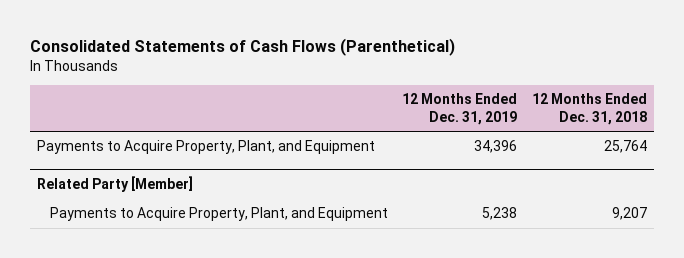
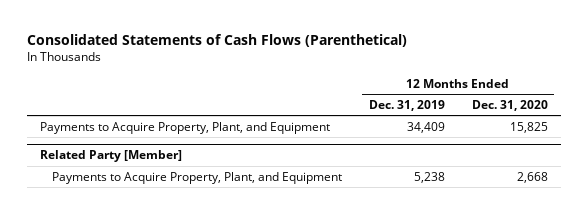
[532,93,648,125] 12 Months Ended Dec. 31, 2018 -> none
none -> [471,99,548,111] Dec. 31, 2020
[474,140,518,154] 34,396 -> [407,121,446,133] 34,409

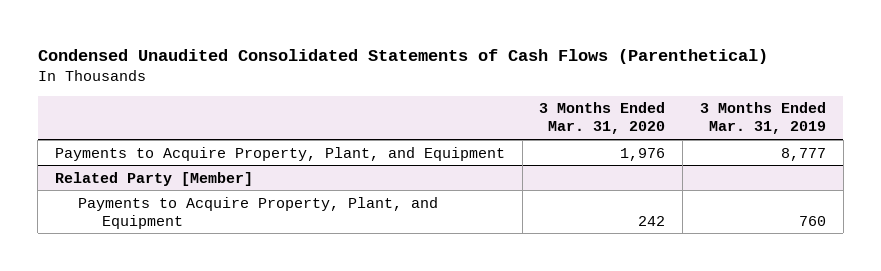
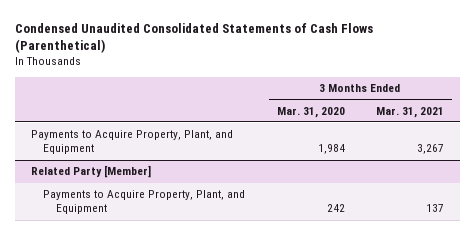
[700,102,827,135] 3 Months Ended Mar. 31, 2019 -> none
none -> [376,106,445,118] Mar. 31, 2021
[620,147,666,161] 1,976 -> [317,144,345,155] 1,984

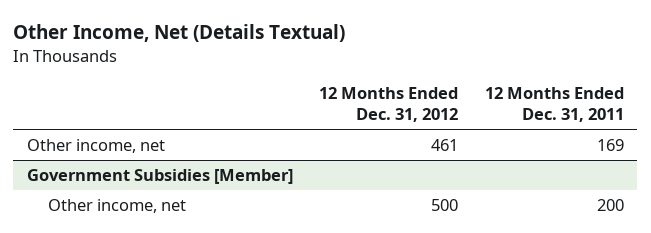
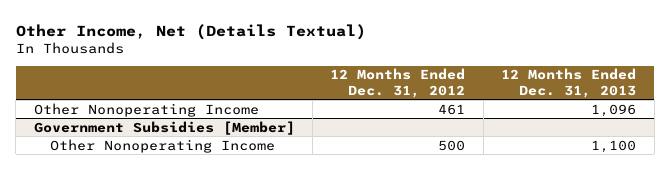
[485,87,625,122] 12 Months Ended Dec. 31, 2011 -> none
none -> [501,68,637,98] 12 Months Ended Dec. 31, 2013
[26,139,165,154] Other income, net -> [33,102,259,117] Other Nonoperating Income
[47,199,186,214] Other income, net -> [49,138,275,153] Other Nonoperating Income

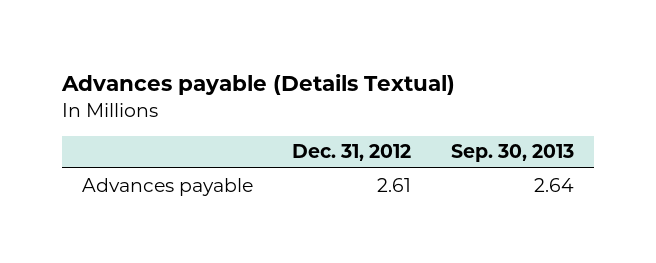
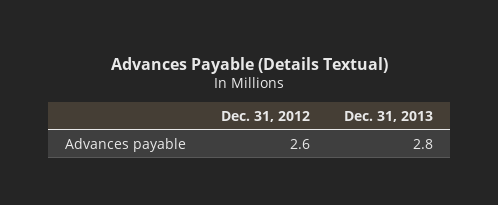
[61,74,456,96] Advances payable (Details Textual) -> [111,56,389,74] Advances Payable (Details Textual)
[450,144,574,163] Sep. 30, 2013 -> none
none -> [343,110,433,122] Dec. 31, 2013
[377,177,412,192] 2.61 -> [289,138,310,149] 2.6

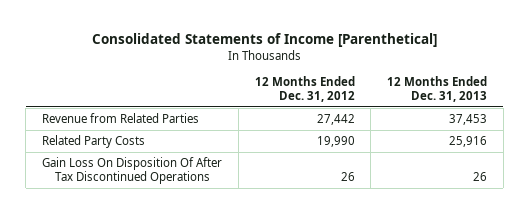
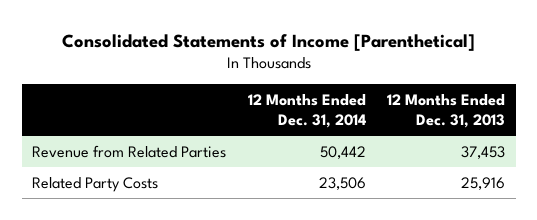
[254,76,355,103] 12 Months Ended Dec. 31, 2012 -> none
none -> [247,94,366,128] 12 Months Ended Dec. 31, 2014
[42,157,223,184] Gain Loss On Disposition Of After Tax Discontinued Operations -> none

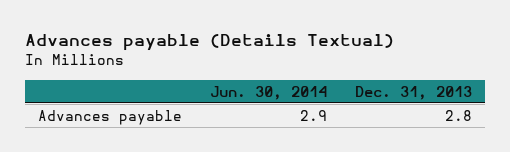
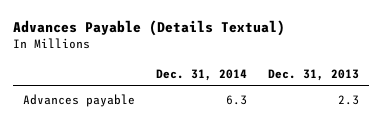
[24,34,394,52] Advances payable (Details Textual) -> [12,19,285,36] Advances Payable (Details Textual)
[210,85,328,100] Jun. 30, 2014 -> none
none -> [156,68,248,81] Dec. 31, 2014
[444,110,472,122] 2.8 -> [337,94,359,105] 2.3

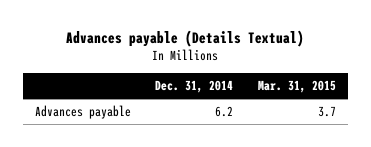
[12,19,285,36] Advances Payable (Details Textual) -> [66,29,305,47] Advances payable (Details Textual)
[267,68,359,81] Dec. 31, 2013 -> none
none -> [257,80,336,94] Mar. 31, 2015
[226,94,248,105] 6.3 -> [215,106,234,118] 6.2

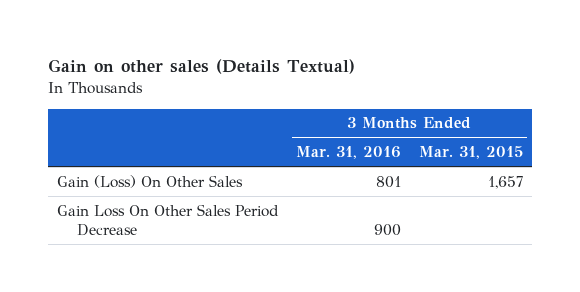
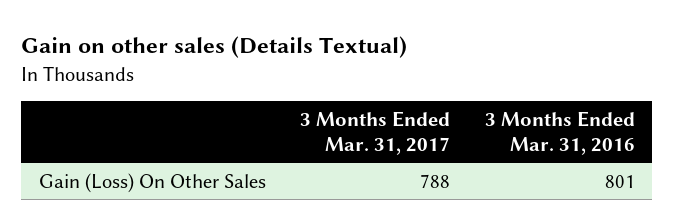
[418,146,523,160] Mar. 31, 2015 -> none
none -> [300,110,451,155] 3 Months Ended Mar. 31, 2017
[57,203,280,236] Gain Loss On Other Sales Period Decrease -> none

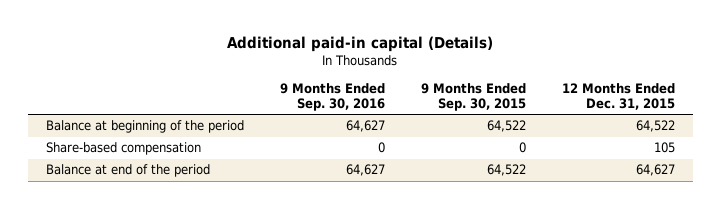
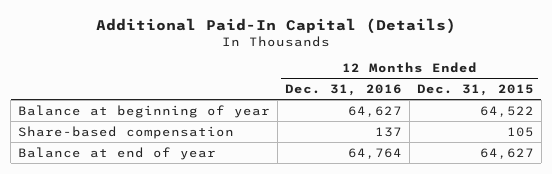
[227,35,494,52] Additional paid-in capital (Details) -> [96,17,457,34] Additional Paid-In Capital (Details)
[279,82,385,111] 9 Months Ended Sep. 30, 2016 -> none
[420,82,526,111] 9 Months Ended Sep. 30, 2015 -> none
none -> [285,84,403,97] Dec. 31, 2016
[46,120,245,134] Balance at beginning of the period -> [18,104,271,118] Balance at beginning of year
[46,164,211,178] Balance at end of the period -> [18,146,217,160] Balance at end of year

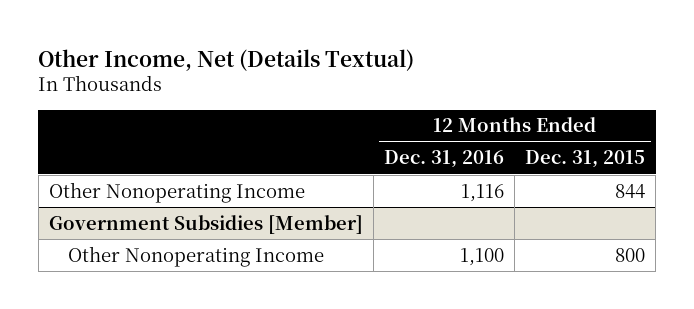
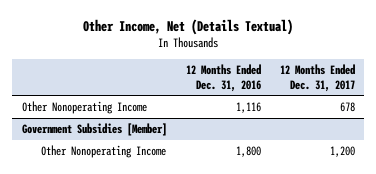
[525,150,646,169] Dec. 31, 2015 -> none
none -> [279,63,355,92] 12 Months Ended Dec. 31, 2017
[459,247,504,266] 1,100 -> [235,145,261,157] 1,800

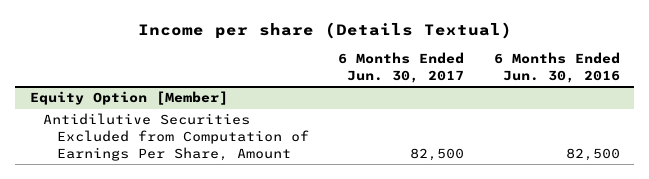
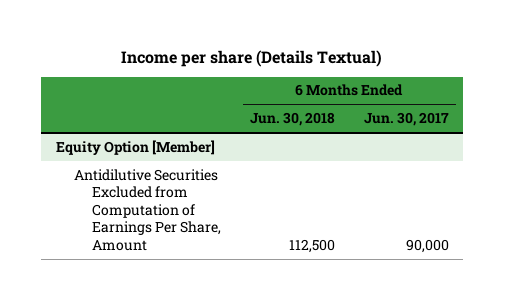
[493,52,620,84] 6 Months Ended Jun. 30, 2016 -> none
none -> [249,112,335,127] Jun. 30, 2018
[410,147,465,161] 82,500 -> [405,238,449,253] 90,000

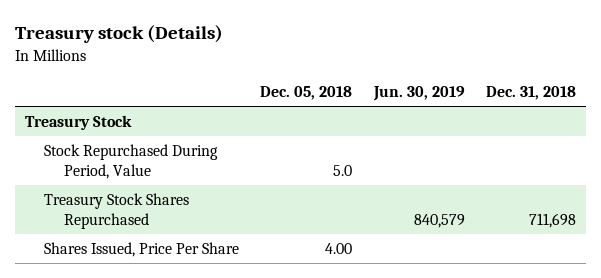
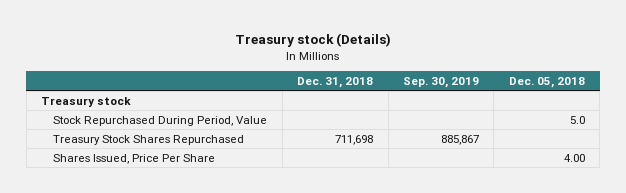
[372,85,465,101] Jun. 30, 2019 -> none
none -> [402,76,479,88] Sep. 30, 2019
[25,115,133,131] Treasury Stock -> [41,96,132,107] Treasury stock

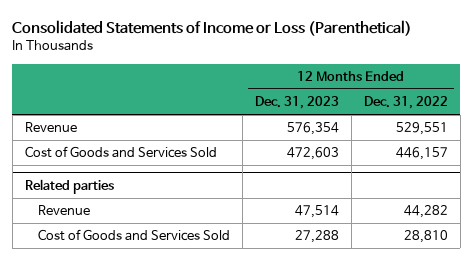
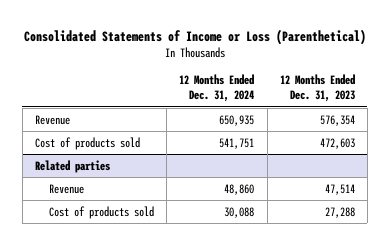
[363,96,448,110] Dec. 31, 2022 -> none
none -> [179,74,255,103] 12 Months Ended Dec. 31, 2024
[24,146,217,159] Cost of Goods and Services Sold -> [35,136,141,150] Cost of products sold
[37,229,230,242] Cost of Goods and Services Sold -> [48,205,154,219] Cost of products sold

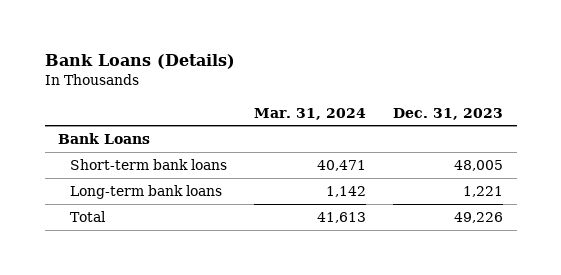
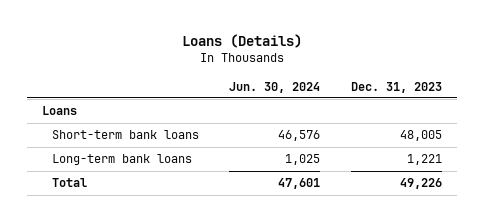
[44,54,235,70] Bank Loans (Details) -> [182,33,303,48] Loans (Details)
[253,107,366,120] Mar. 31, 2024 -> none
none -> [229,81,321,93] Jun. 30, 2024
[58,133,151,145] Bank Loans -> [42,106,78,116] Loans

